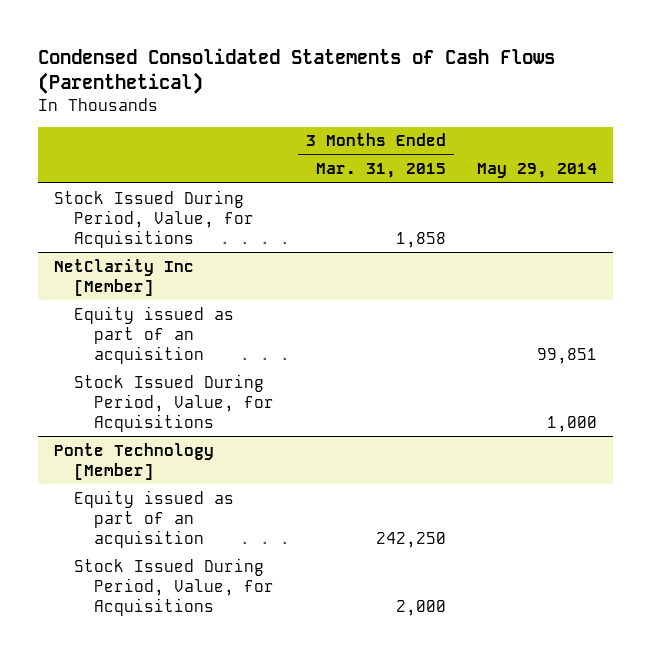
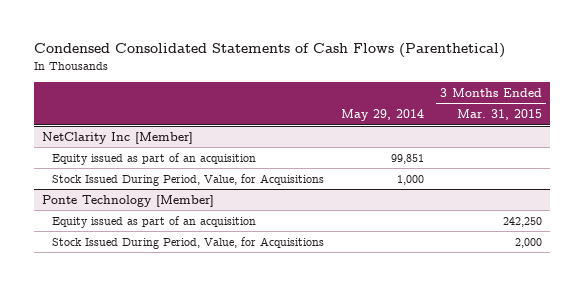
[54,189,255,248] Stock Issued During Period, Value, for Acquisitions -> none

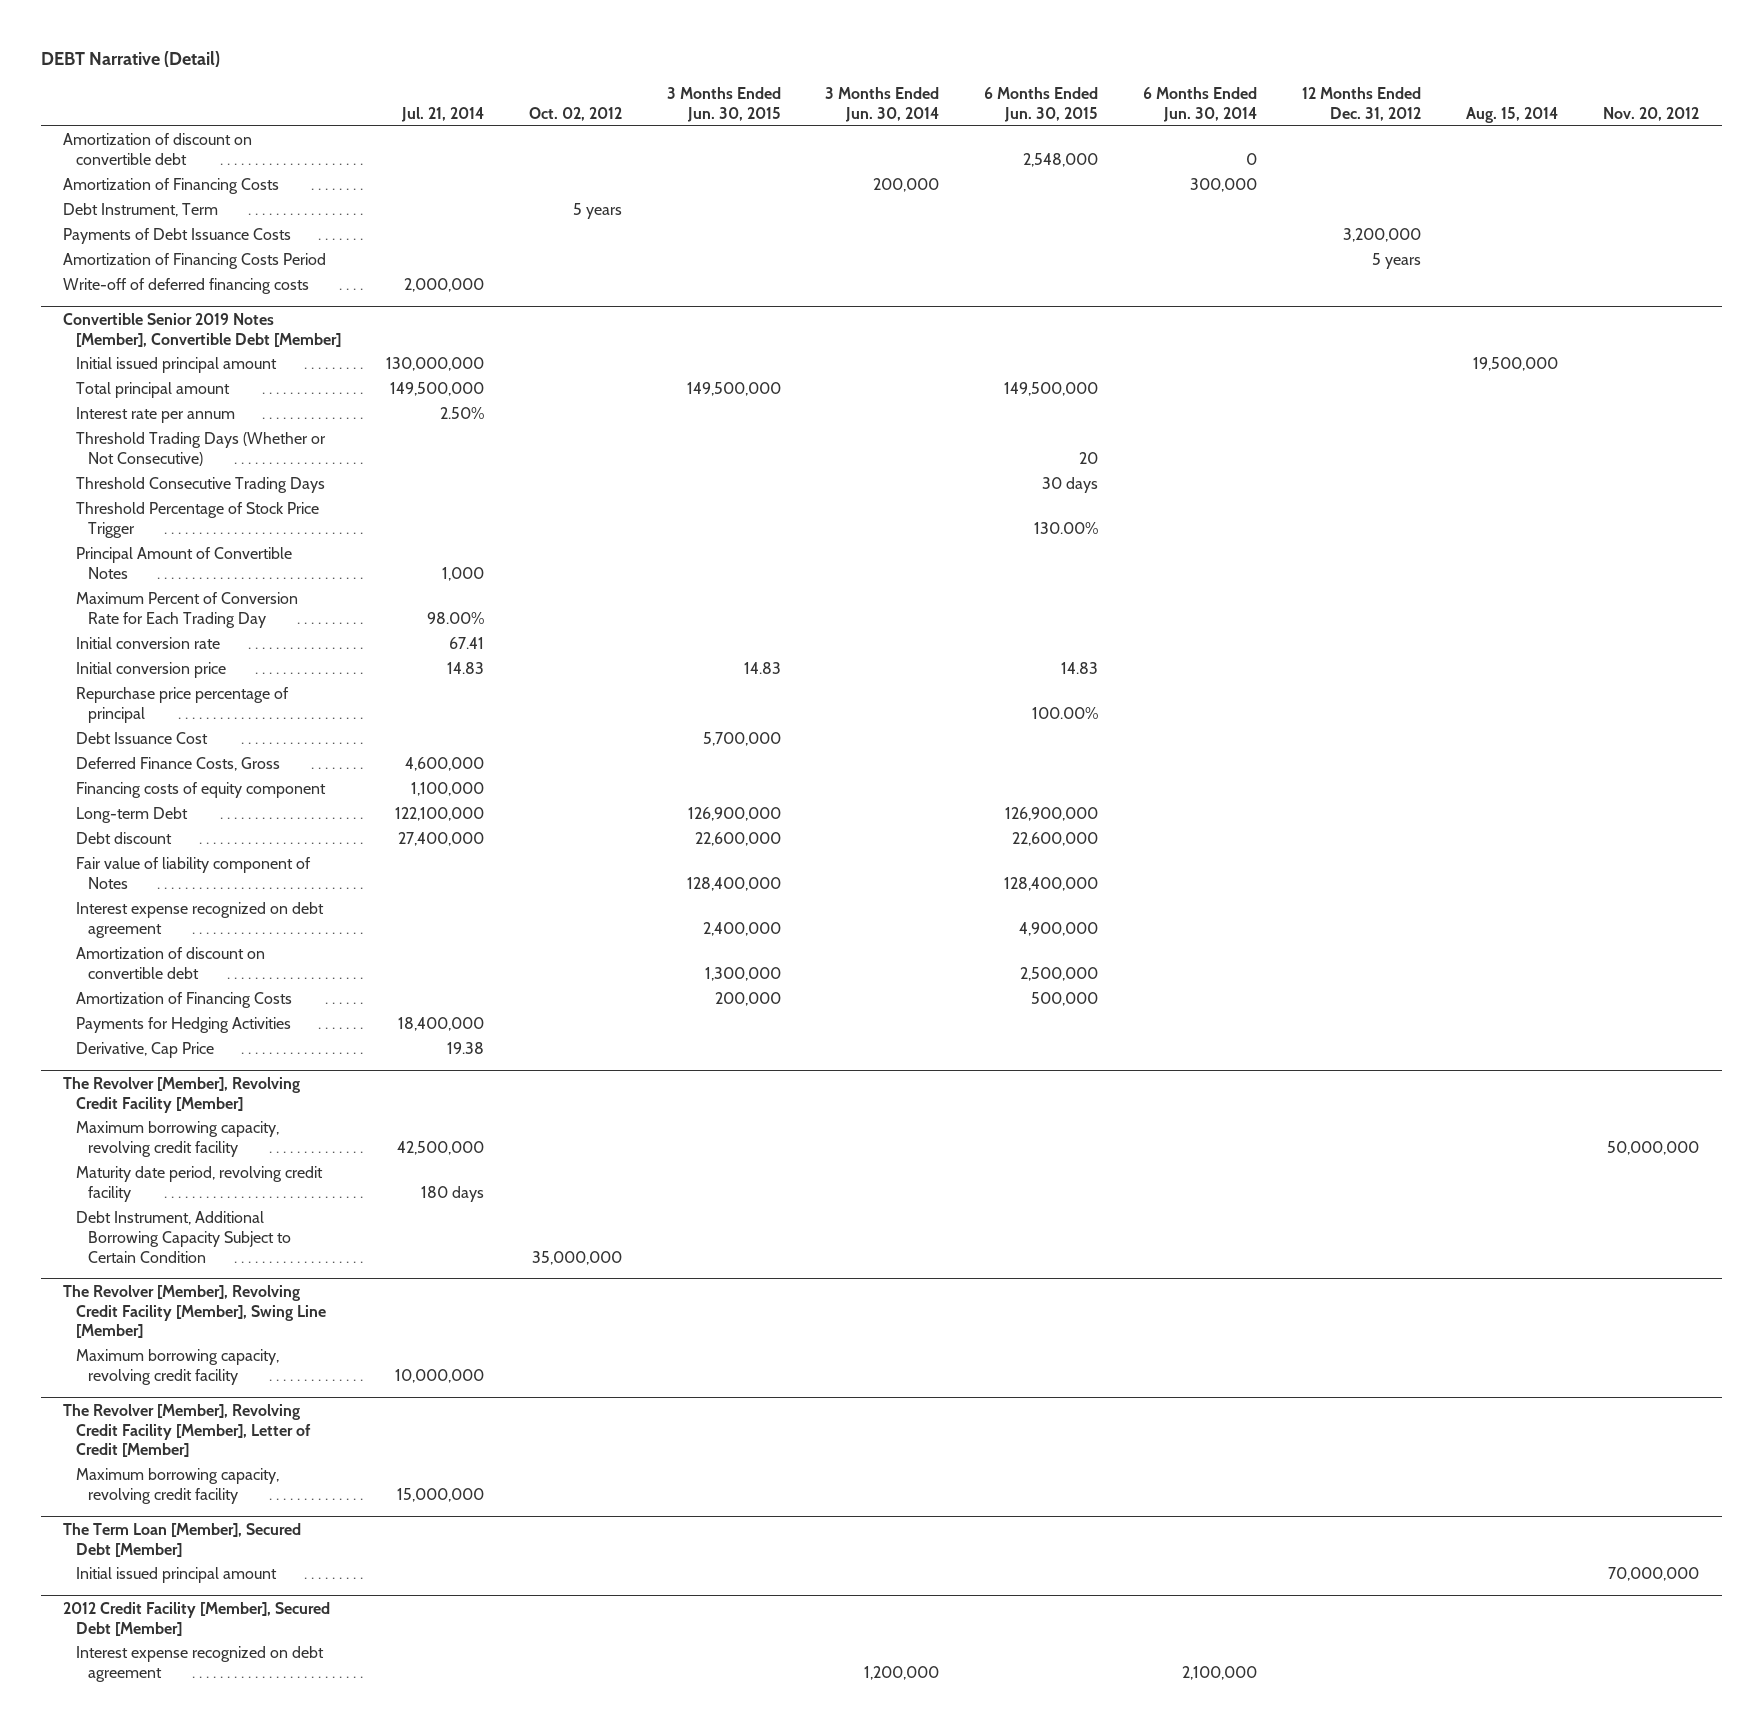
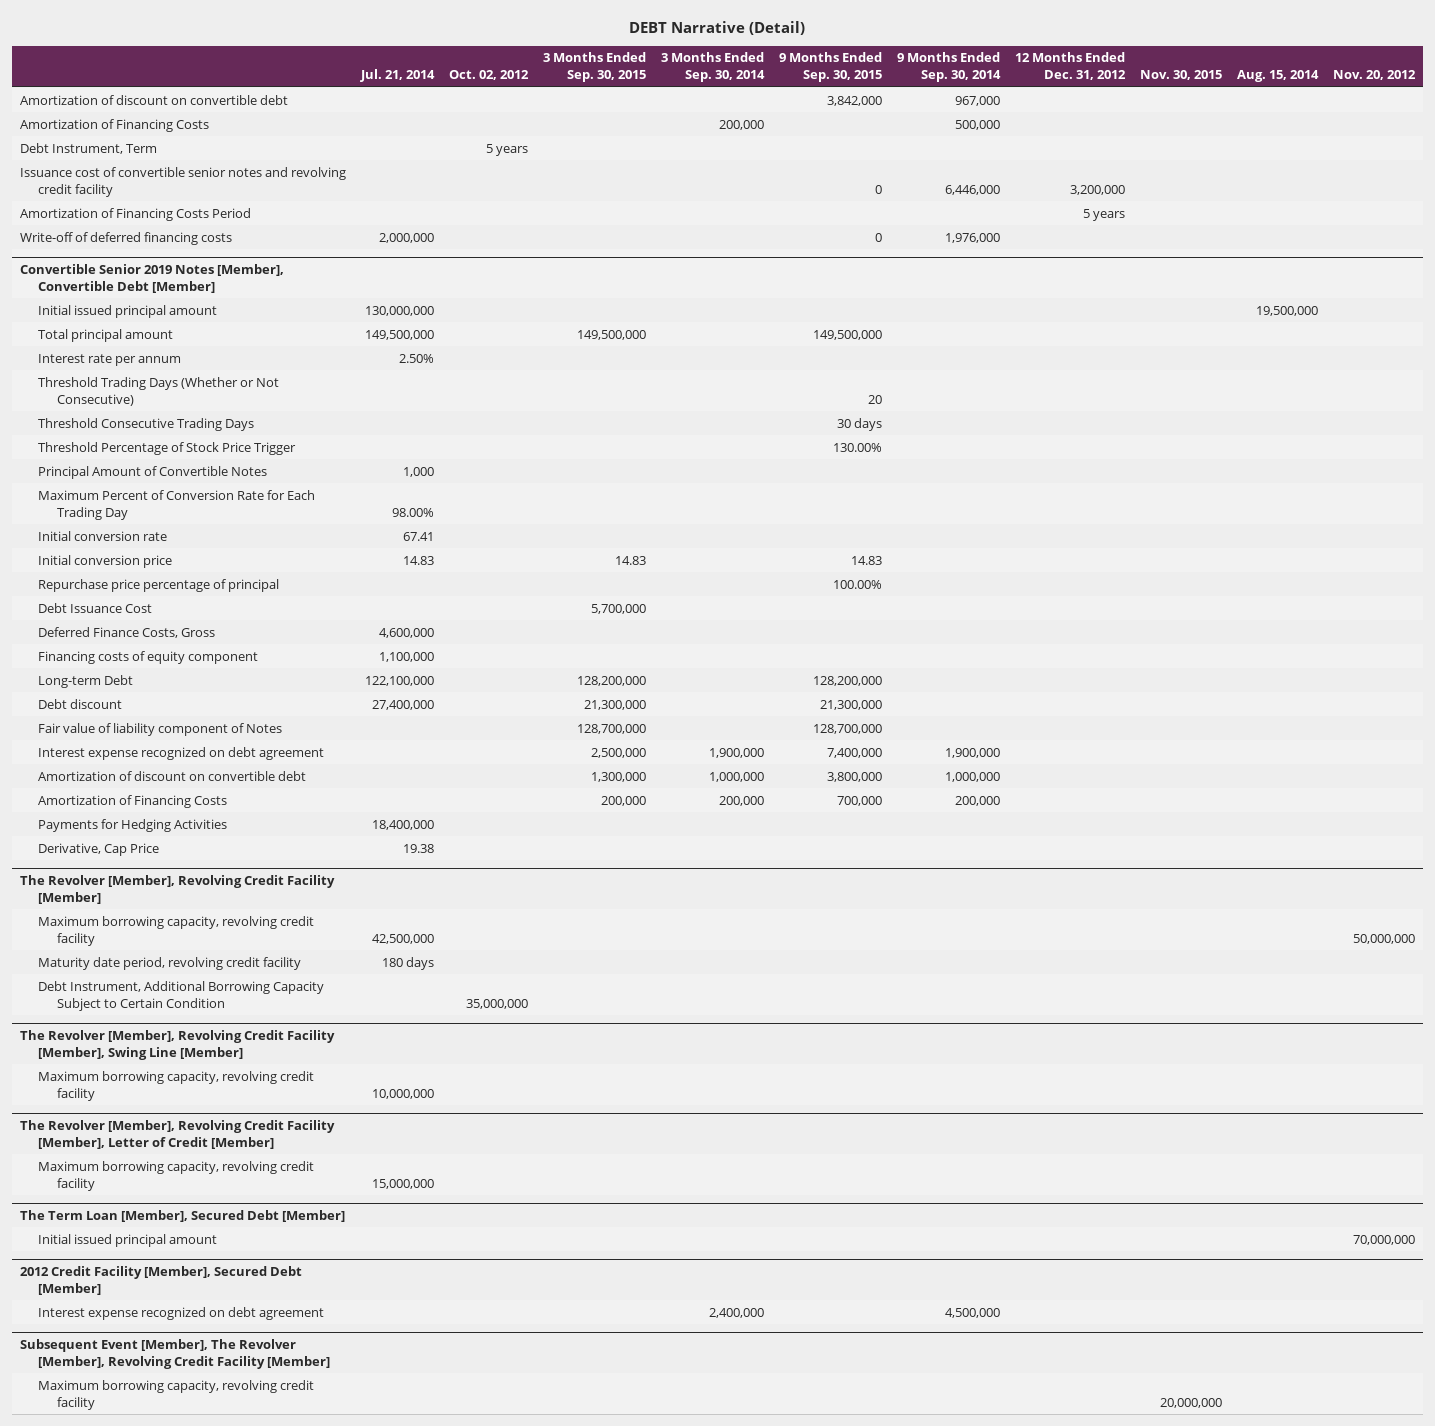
[666,86,781,122] 3 Months Ended Jun. 30, 2015 -> none
[825,86,940,122] 3 Months Ended Jun. 30, 2014 -> none
[984,86,1099,122] 6 Months Ended Jun. 30, 2015 -> none
[1143,86,1258,122] 6 Months Ended Jun. 30, 2014 -> none
none -> [542,52,646,83] 3 Months Ended Sep. 30, 2015
none -> [660,52,765,83] 3 Months Ended Sep. 30, 2014
none -> [778,52,882,83] 9 Months Ended Sep. 30, 2015
none -> [897,52,1002,83] 9 Months Ended Sep. 30, 2014
none -> [1140,70,1223,81] Nov. 30, 2015
[63,227,292,244] Payments of Debt Issuance Costs -> [19,166,346,197] Issuance cost of convertible senior notes and revolving credit facility
none -> [19,1339,331,1370] Subsequent Event [Member], The Revolver [Member], Revolving Credit Facility [Member]
none -> [38,1379,315,1410] Maximum borrowing capacity, revolving credit facility

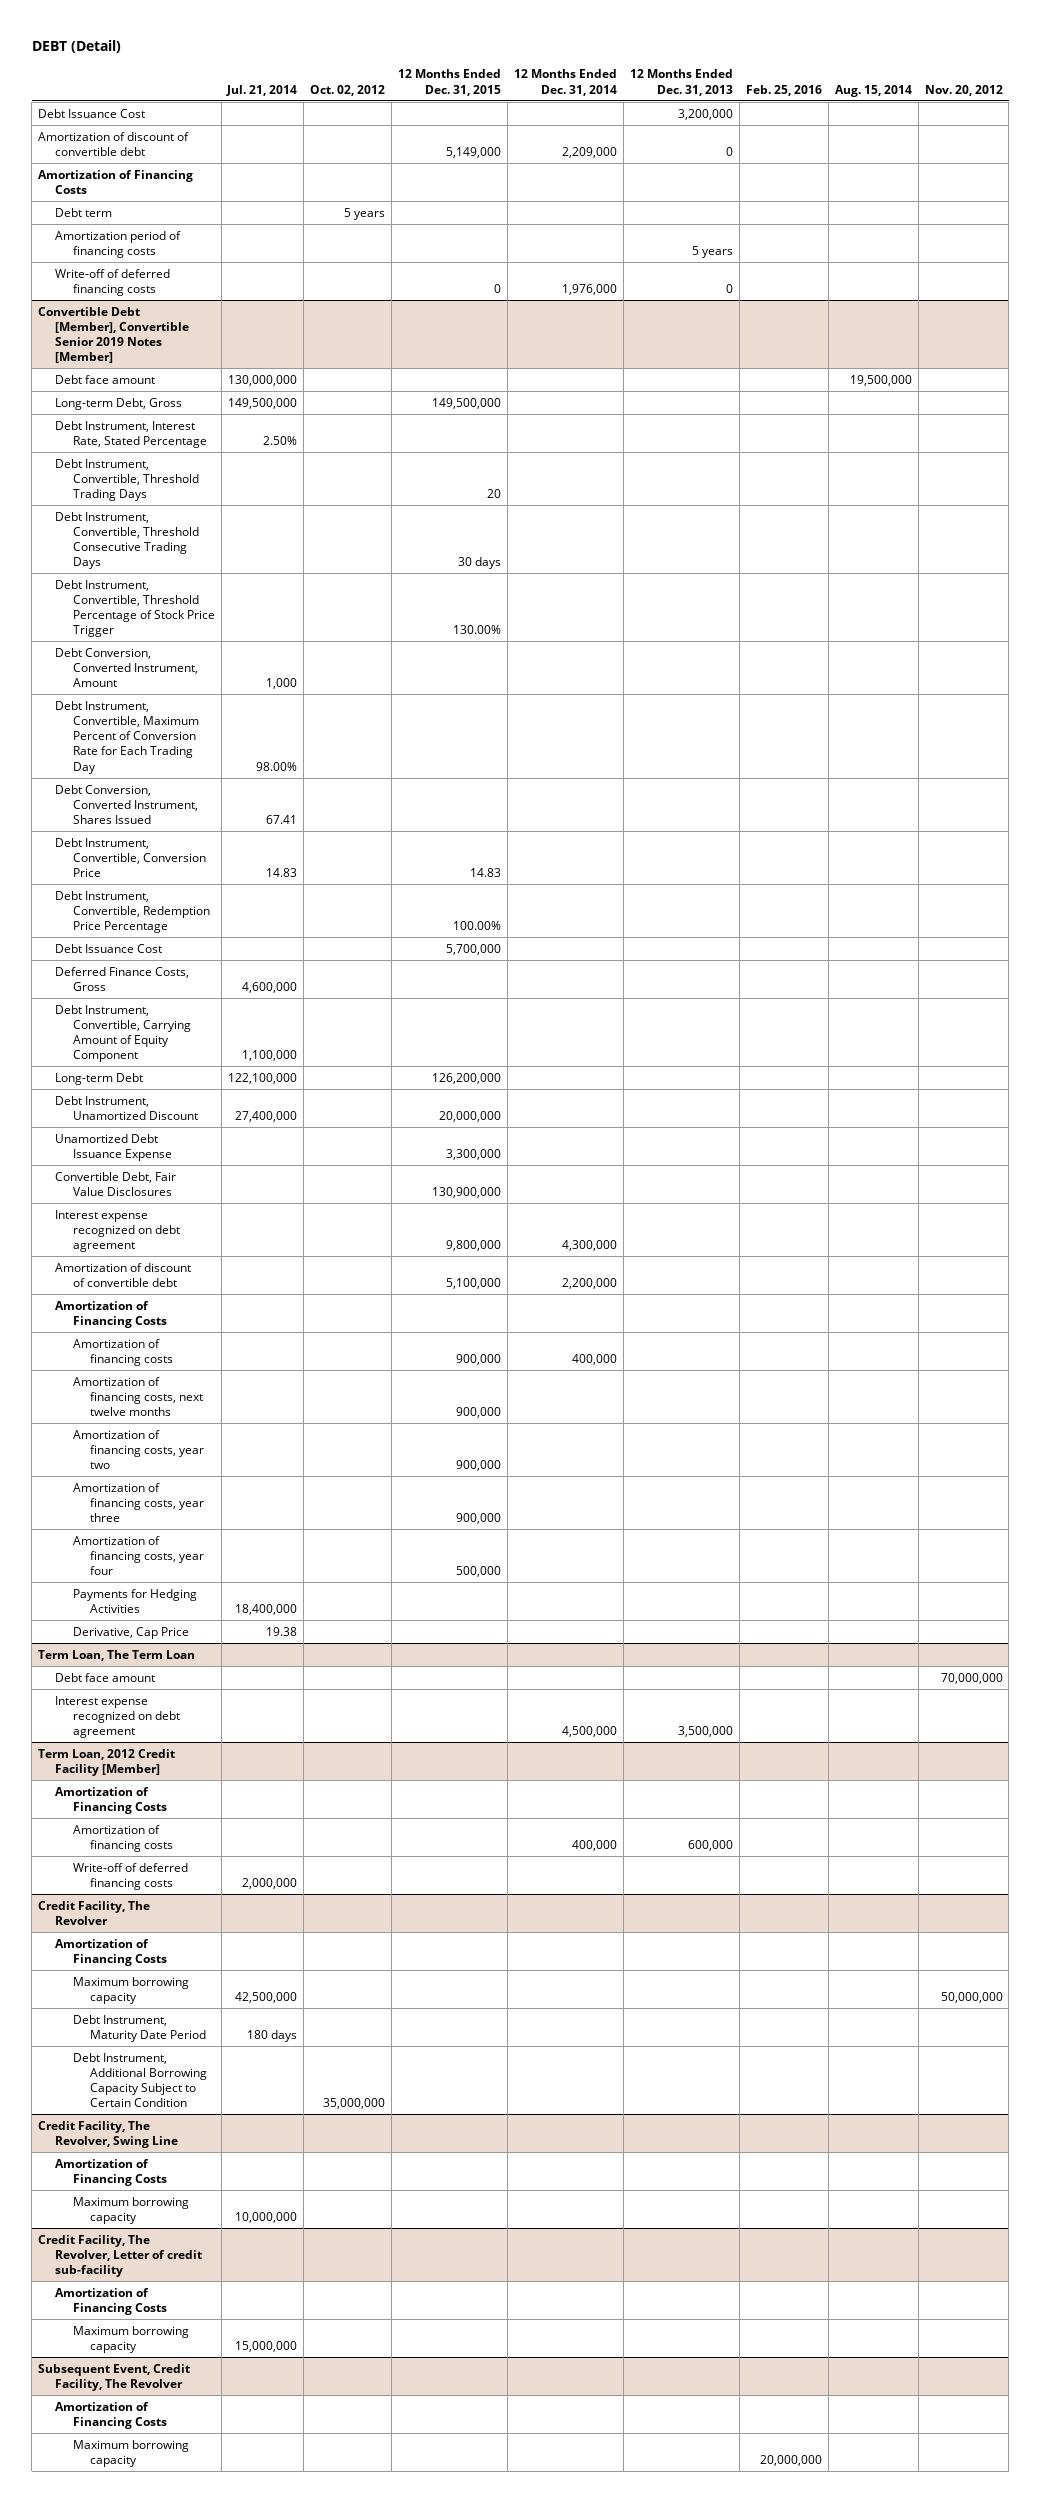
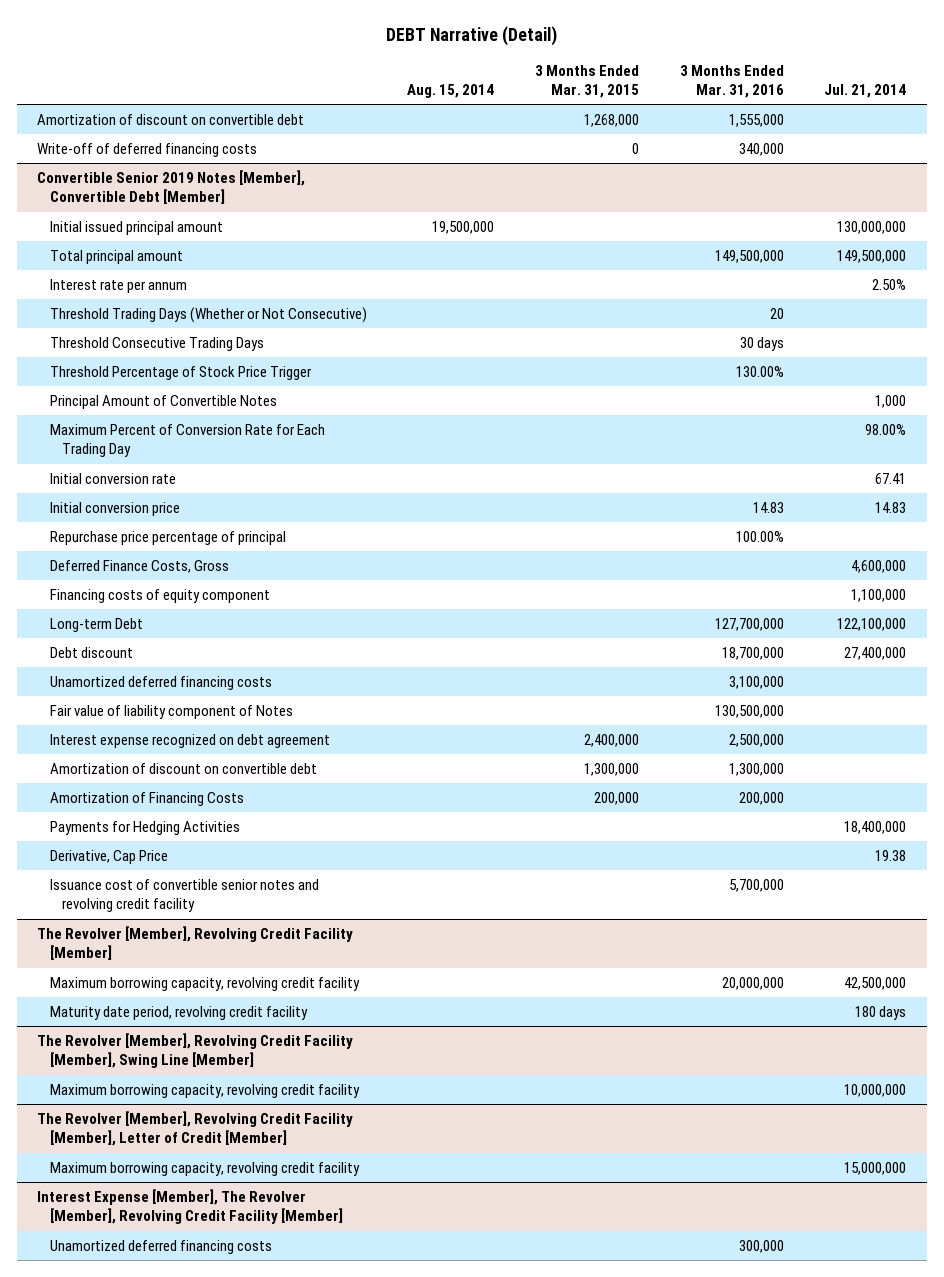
[31,39,121,53] DEBT (Detail) -> [385,25,557,46] DEBT Narrative (Detail)
[310,84,386,96] Oct. 02, 2012 -> none
[398,69,502,96] 12 Months Ended Dec. 31, 2015 -> none
[514,69,618,96] 12 Months Ended Dec. 31, 2014 -> none
[629,69,733,96] 12 Months Ended Dec. 31, 2013 -> none
[745,84,822,96] Feb. 25, 2016 -> none
[924,84,1003,96] Nov. 20, 2012 -> none
none -> [534,64,639,98] 3 Months Ended Mar. 31, 2015
none -> [679,64,784,98] 3 Months Ended Mar. 31, 2016
[38,108,146,118] Debt Issuance Cost -> none
[38,169,194,194] Amortization of Financing Costs -> none
[55,207,113,217] Debt term -> none
[55,230,182,258] Amortization period of financing costs -> none
[38,131,190,156] Amortization of discount of convertible debt -> [37,114,305,126] Amortization of discount on convertible debt
[55,943,163,953] Debt Issuance Cost -> none
[38,306,190,364] Convertible Debt [Member], Convertible Senior 2019 Notes [Member] -> [37,170,306,205] Convertible Senior 2019 Notes [Member], Convertible Debt [Member]
[55,374,156,384] Debt face amount -> [49,221,223,236] Initial issued principal amount
[55,397,183,410] Long-term Debt, Gross -> [49,250,183,265] Total principal amount
[55,420,207,448] Debt Instrument, Interest Rate, Stated Percentage -> [49,279,187,294] Interest rate per annum
[55,458,199,502] Debt Instrument, Convertible, Threshold Trading Days -> [49,307,367,324] Threshold Trading Days (Whether or Not Consecutive)
[55,511,199,570] Debt Instrument, Convertible, Threshold Consecutive Trading Days -> [49,337,264,352] Threshold Consecutive Trading Days
[55,579,215,638] Debt Instrument, Convertible, Threshold Percentage of Stock Price Trigger -> [49,366,312,381] Threshold Percentage of Stock Price Trigger
[55,647,198,688] Debt Conversion, Converted Instrument, Amount -> [49,395,277,410] Principal Amount of Convertible Notes
[55,700,199,774] Debt Instrument, Convertible, Maximum Percent of Conversion Rate for Each Trading Day -> [49,424,325,458] Maximum Percent of Conversion Rate for Each Trading Day
[55,784,198,825] Debt Conversion, Converted Instrument, Shares Issued -> [49,473,176,485] Initial conversion rate
[55,837,206,878] Debt Instrument, Convertible, Conversion Price -> [49,502,180,517] Initial conversion price
[55,890,210,934] Debt Instrument, Convertible, Redemption Price Percentage -> [49,531,286,546] Repurchase price percentage of principal
[55,1004,191,1063] Debt Instrument, Convertible, Carrying Amount of Equity Component -> [49,589,270,604] Financing costs of equity component
[55,1095,198,1120] Debt Instrument, Unamortized Discount -> [49,647,133,659] Debt discount
[55,1133,172,1161] Unamortized Debt Issuance Expense -> [49,676,272,691] Unamortized deferred financing costs
[55,1171,177,1196] Convertible Debt, Fair Value Disclosures -> [49,705,293,720] Fair value of liability component of Notes
[55,1262,192,1287] Amortization of discount of convertible debt -> [49,763,317,775] Amortization of discount on convertible debt
[72,1338,173,1366] Amortization of financing costs -> none
[72,1376,203,1417] Amortization of financing costs, next twelve months -> none
[72,1429,204,1470] Amortization of financing costs, year two -> none
[72,1482,204,1523] Amortization of financing costs, year three -> none
[72,1535,204,1576] Amortization of financing costs, year four -> none
[38,1649,196,1661] Term Loan, The Term Loan -> none
[55,1672,156,1682] Debt face amount -> none
[55,1695,180,1739] Interest expense recognized on debt agreement -> none
[38,1748,176,1776] Term Loan, 2012 Credit Facility [Member] -> none
[55,1786,167,1814] Amortization of Financing Costs -> none
[72,1824,173,1852] Amortization of financing costs -> none
[72,1862,188,1890] Write-off of deferred financing costs -> none
[55,1938,167,1966] Amortization of Financing Costs -> none
[72,2052,207,2108] Debt Instrument, Additional Borrowing Capacity Subject to Certain Condition -> none
[55,2158,167,2186] Amortization of Financing Costs -> none
[55,2287,167,2315] Amortization of Financing Costs -> none
[38,2363,191,2391] Subsequent Event, Credit Facility, The Revolver -> none
[55,2401,167,2429] Amortization of Financing Costs -> none
[72,2439,189,2467] Maximum borrowing capacity -> none
none -> [49,879,319,913] Issuance cost of convertible senior notes and revolving credit facility
[38,1900,151,1925] Credit Facility, The Revolver -> [37,926,354,961] The Revolver [Member], Revolving Credit Facility [Member]
[72,1976,189,2004] Maximum borrowing capacity -> [49,977,360,992] Maximum borrowing capacity, revolving credit facility
[72,2014,206,2042] Debt Instrument, Maturity Date Period -> [49,1006,308,1021] Maturity date period, revolving credit facility
[38,2120,179,2148] Credit Facility, The Revolver, Swing Line -> [37,1033,354,1069] The Revolver [Member], Revolving Credit Facility [Member], Swing Line [Member]
[72,2196,189,2224] Maximum borrowing capacity -> [49,1084,360,1099] Maximum borrowing capacity, revolving credit facility
[38,2234,203,2278] Credit Facility, The Revolver, Letter of credit sub-facility -> [37,1111,354,1147] The Revolver [Member], Revolving Credit Facility [Member], Letter of Credit [Member]
[72,2325,189,2353] Maximum borrowing capacity -> [49,1162,360,1177] Maximum borrowing capacity, revolving credit facility
none -> [37,1189,343,1225] Interest Expense [Member], The Revolver [Member], Revolving Credit Facility [Member]
none -> [49,1240,272,1255] Unamortized deferred financing costs

